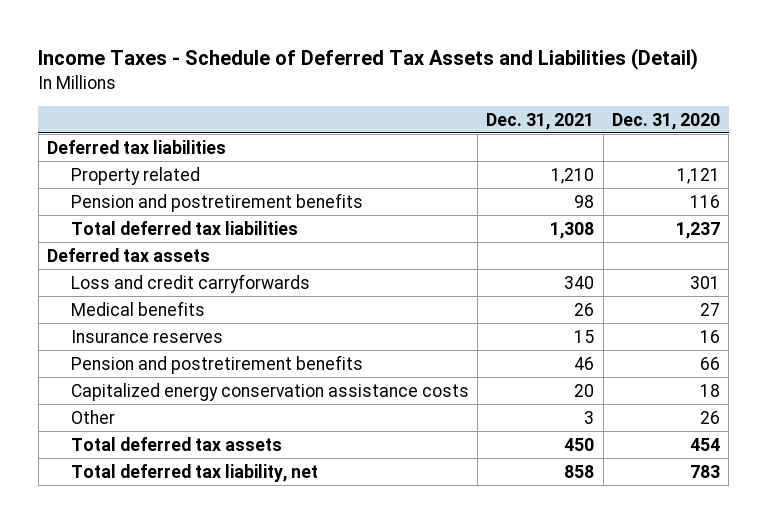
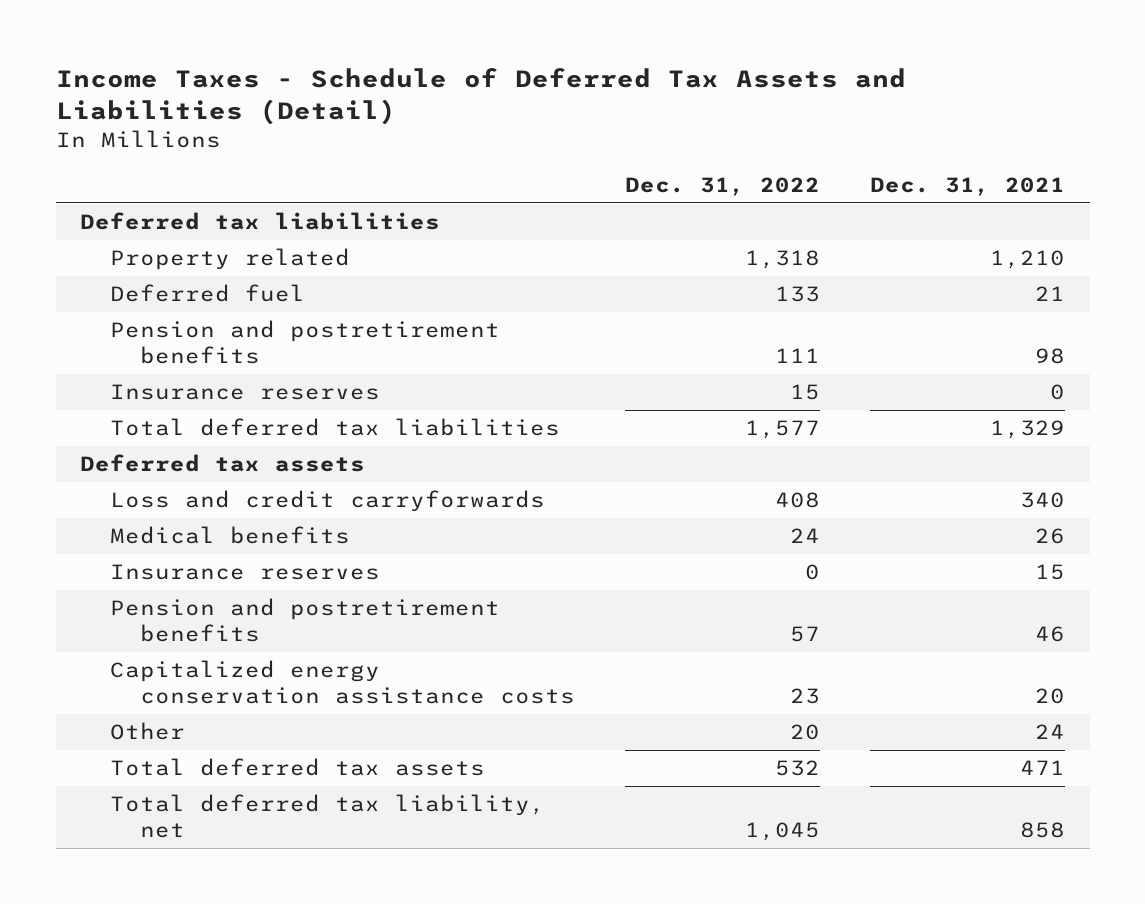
[611,112,720,130] Dec. 31, 2020 -> none
none -> [624,176,820,196] Dec. 31, 2022
none -> [110,283,306,302] Deferred fuel
none -> [110,383,381,400] Insurance reserves
[550,221,595,239] 1,308 -> [989,419,1065,439] 1,329
[584,410,595,424] 3 -> [1034,723,1065,739] 24
[564,437,595,451] 450 -> [1019,759,1065,775] 471

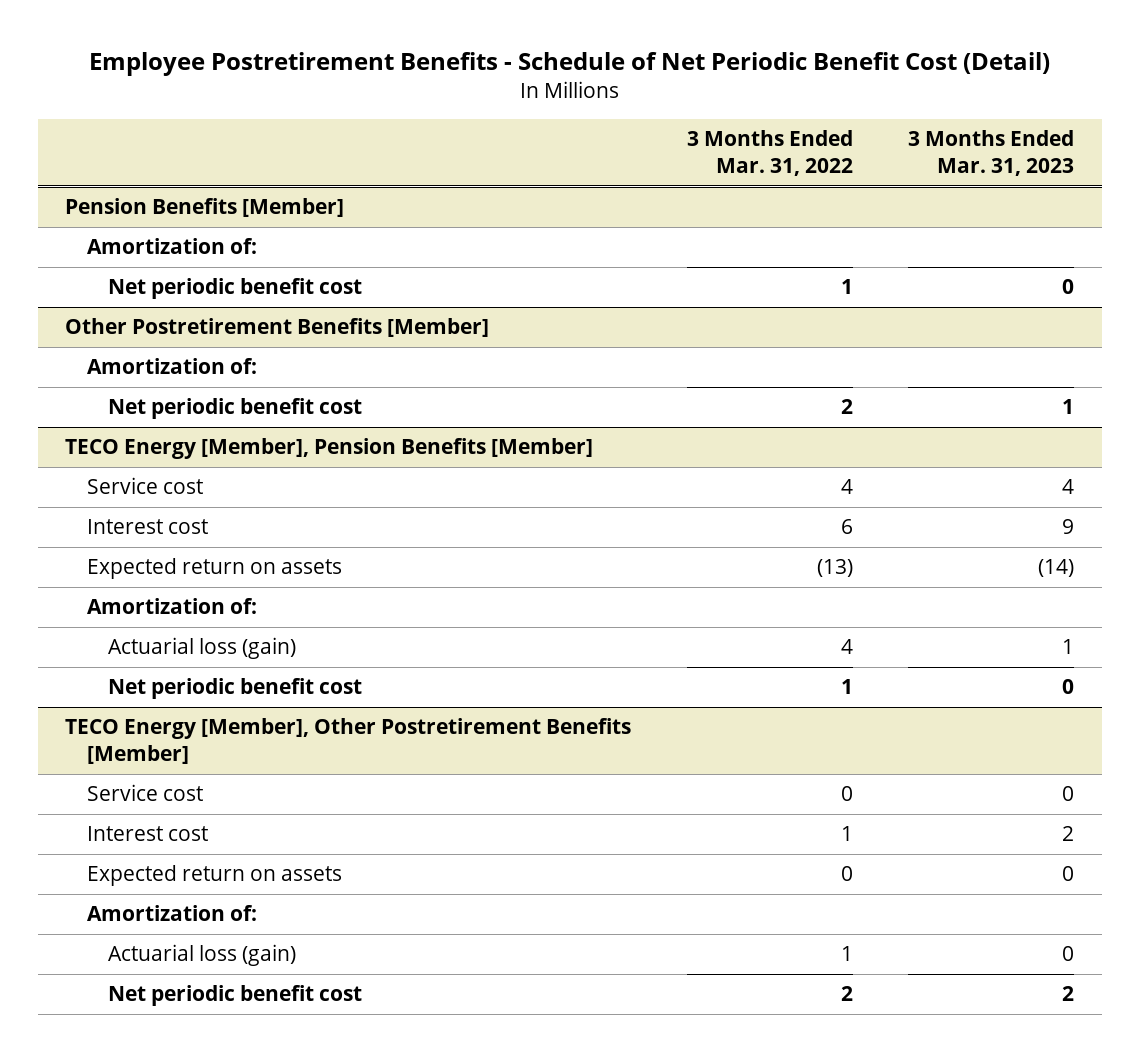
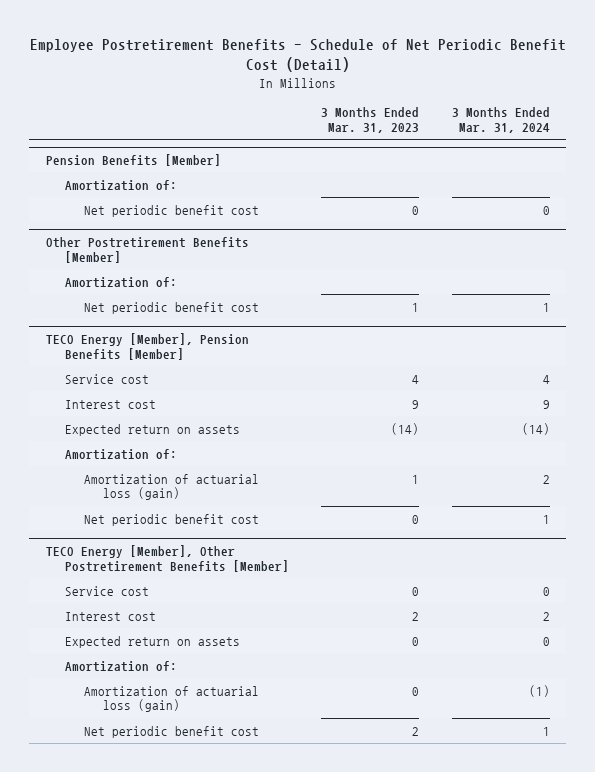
[686,130,853,177] 3 Months Ended Mar. 31, 2022 -> none
none -> [451,106,550,133] 3 Months Ended Mar. 31, 2024
[108,637,297,660] Actuarial loss (gain) -> [83,473,259,501] Amortization of actuarial loss (gain)
[108,944,297,967] Actuarial loss (gain) -> [83,685,259,713] Amortization of actuarial loss (gain)

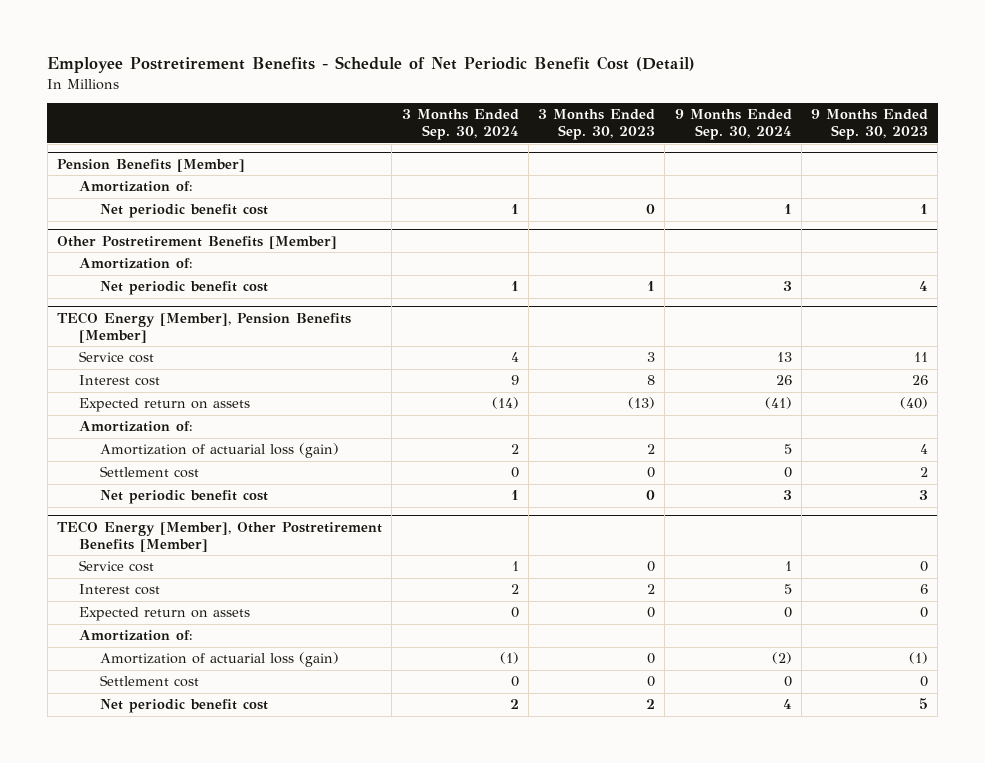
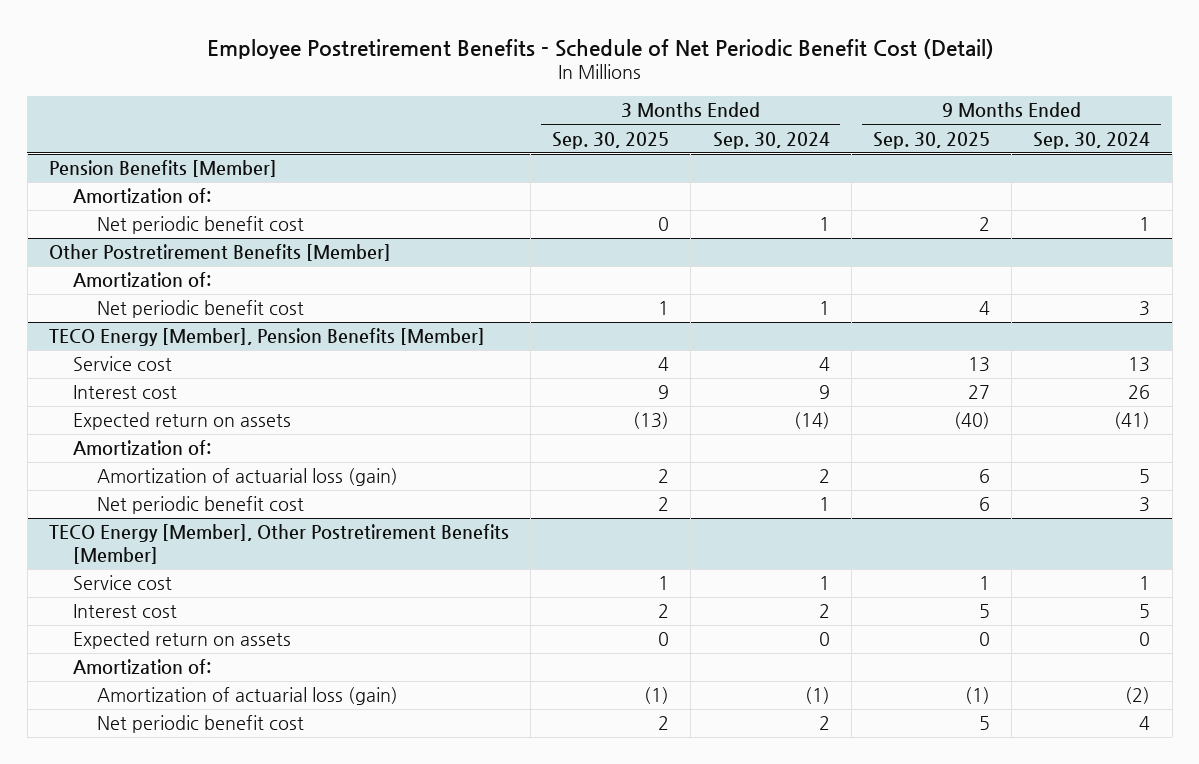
[538,109,656,141] 3 Months Ended Sep. 30, 2023 -> none
[811,109,929,141] 9 Months Ended Sep. 30, 2023 -> none
none -> [552,131,670,149] Sep. 30, 2025
none -> [873,131,991,149] Sep. 30, 2025
[100,466,200,479] Settlement cost -> none
[100,675,200,688] Settlement cost -> none

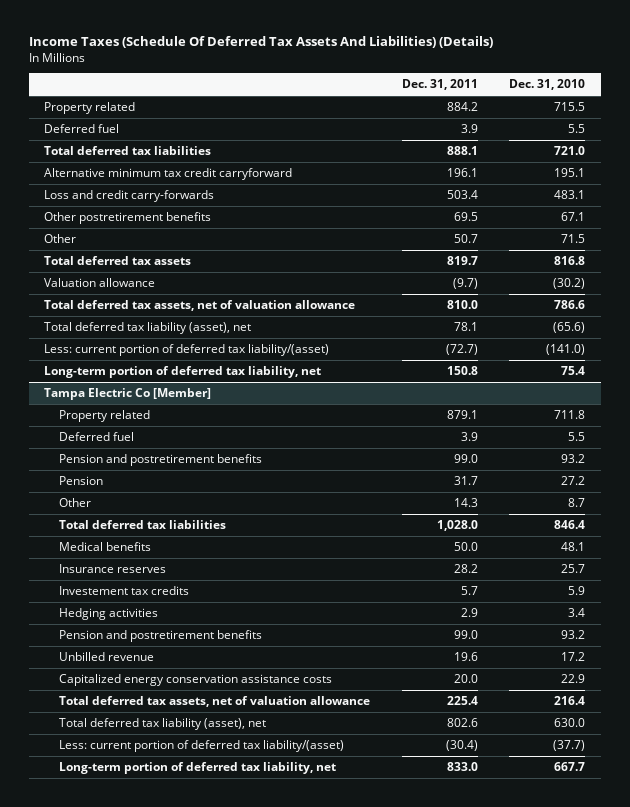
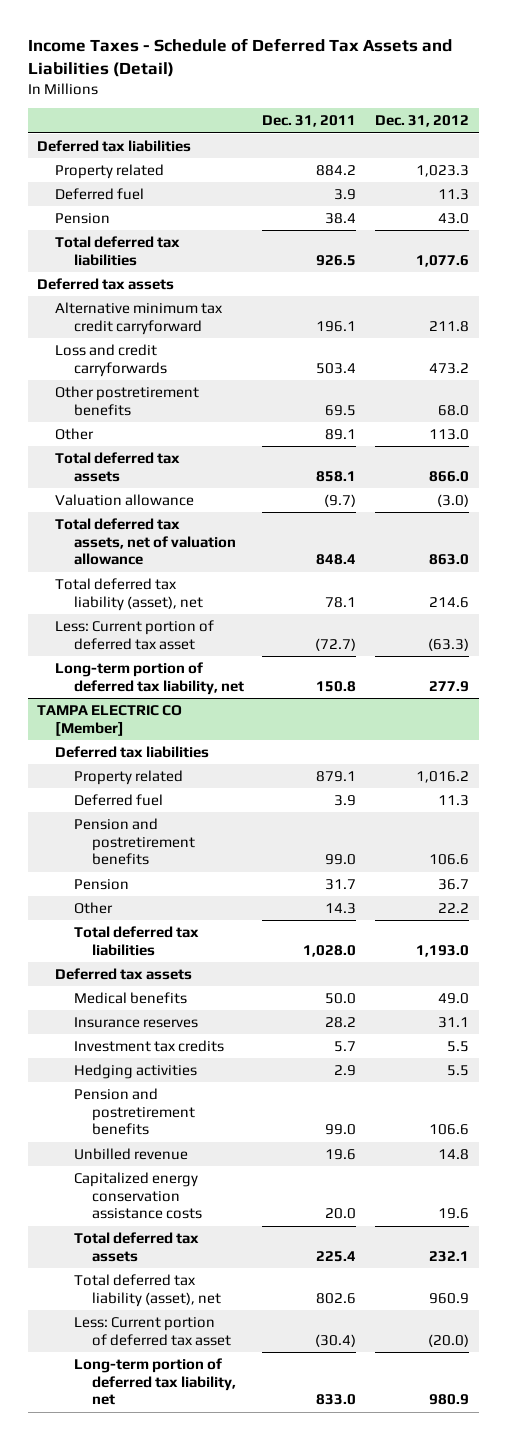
[28,36,493,49] Income Taxes (Schedule Of Deferred Tax Assets And Liabilities) (Details) -> [27,37,452,77] Income Taxes - Schedule of Deferred Tax Assets and Liabilities (Detail)
[509,79,586,91] Dec. 31, 2010 -> none
none -> [375,115,470,128] Dec. 31, 2012
none -> [37,139,192,152] Deferred tax liabilities
none -> [55,212,111,224] Pension
[446,146,478,156] 888.1 -> [316,254,357,266] 926.5
none -> [37,277,175,290] Deferred tax assets
[44,190,215,203] Loss and credit carry-forwards -> [55,343,167,377] Loss and credit carryforwards
[453,234,478,244] 50.7 -> [325,428,357,440] 89.1
[446,256,478,266] 819.7 -> [316,470,357,482] 858.1
[446,300,478,310] 810.0 -> [316,554,357,566] 848.4
[44,344,330,357] Less: current portion of deferred tax liability/(asset) -> [55,619,215,650] Less: Current portion of deferred tax asset
[44,388,212,401] Tampa Electric Co [Member] -> [37,704,183,736] TAMPA ELECTRIC CO [Member]
none -> [55,745,210,758] Deferred tax liabilities
none -> [55,967,193,980] Deferred tax assets
[59,586,190,596] Investement tax credits -> [73,1039,224,1052] Investment tax credits
[59,696,371,708] Total deferred tax assets, net of valuation allowance -> [73,1231,199,1262] Total deferred tax assets
[59,740,345,753] Less: current portion of deferred tax liability/(asset) -> [73,1316,231,1346] Less: Current portion of deferred tax asset

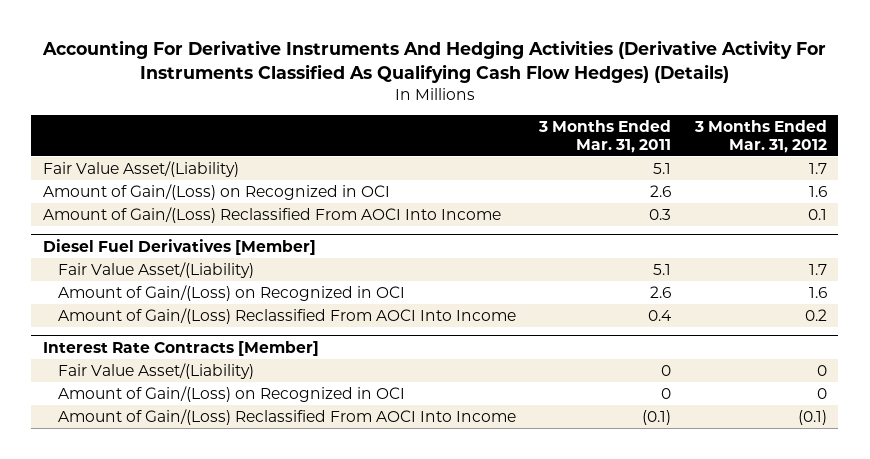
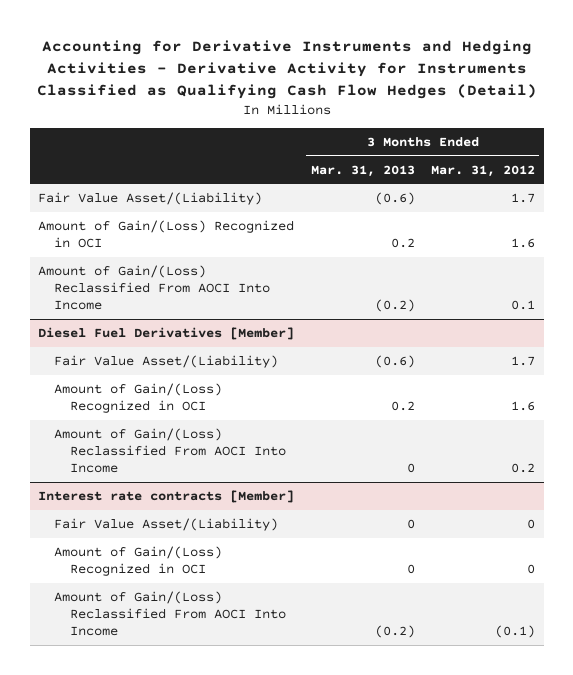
[41,39,826,83] Accounting For Derivative Instruments And Hedging Activities (Derivative Activity For Instruments Classified As Qualifying Cash Flow Hedges) (Details) -> [36,40,537,99] Accounting for Derivative Instruments and Hedging Activities - Derivative Activity for Instruments Classified as Qualifying Cash Flow Hedges (Detail)
[538,119,672,153] 3 Months Ended Mar. 31, 2011 -> none
none -> [310,164,415,177] Mar. 31, 2013
[42,184,390,201] Amount of Gain/(Loss) on Recognized in OCI -> [37,220,294,248] Amount of Gain/(Loss) Recognized in OCI
[57,285,405,302] Amount of Gain/(Loss) on Recognized in OCI -> [54,383,223,413] Amount of Gain/(Loss) Recognized in OCI
[42,340,319,356] Interest Rate Contracts [Member] -> [37,490,294,504] Interest rate contracts [Member]
[57,386,405,403] Amount of Gain/(Loss) on Recognized in OCI -> [54,546,223,576] Amount of Gain/(Loss) Recognized in OCI

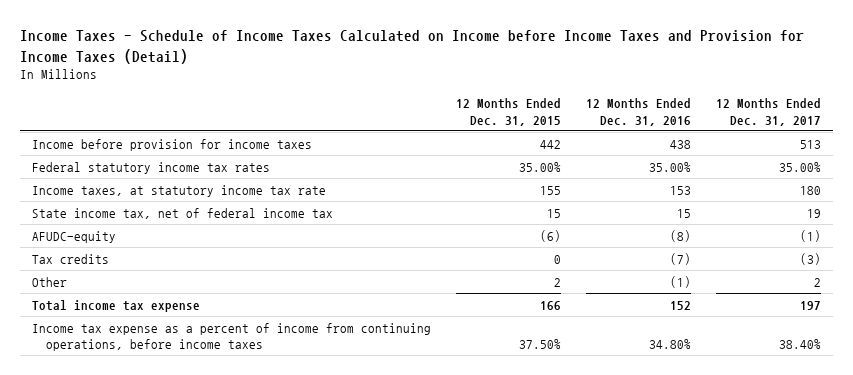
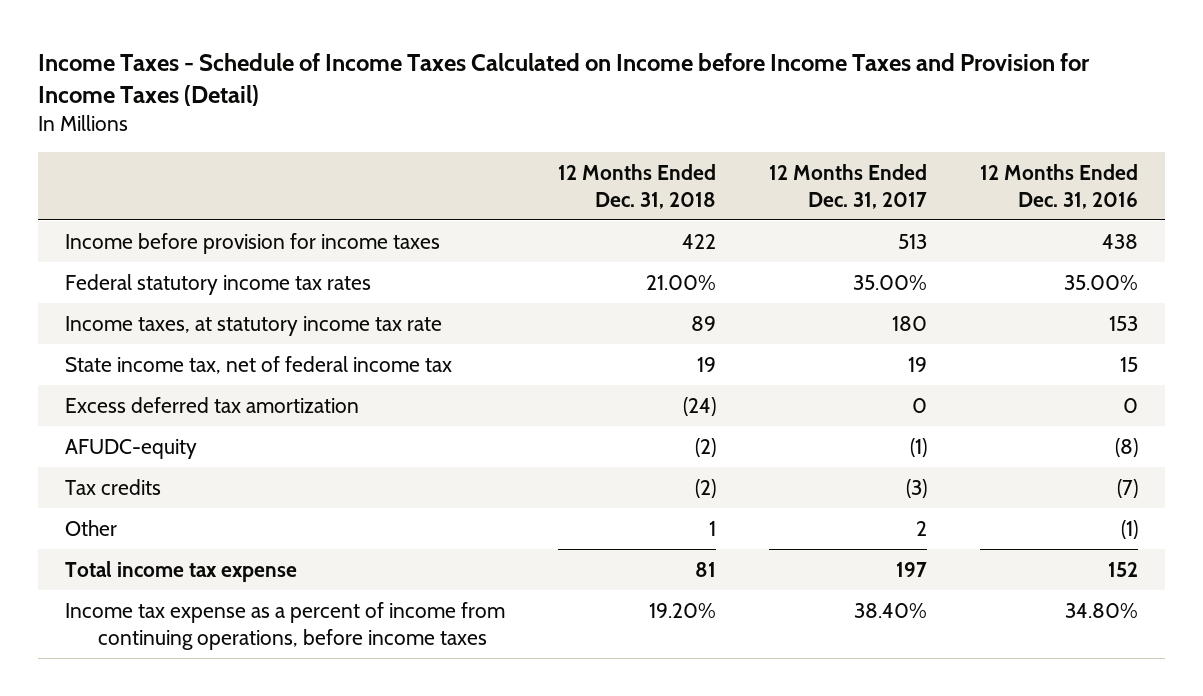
[456,98,562,126] 12 Months Ended Dec. 31, 2015 -> none
none -> [558,163,717,209] 12 Months Ended Dec. 31, 2018
none -> [64,396,359,413] Excess deferred tax amortization

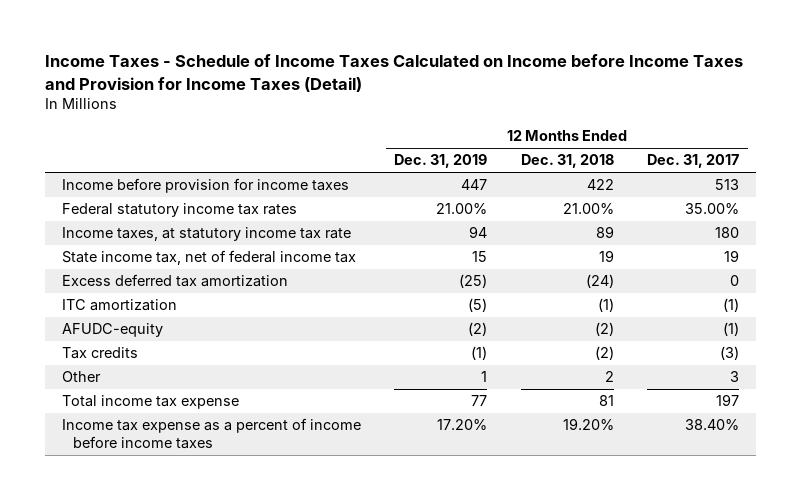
[980,163,1139,209] 12 Months Ended Dec. 31, 2016 -> none
none -> [394,154,488,169] Dec. 31, 2019
none -> [61,299,177,312] ITC amortization
[709,520,717,536] 1 -> [604,371,614,383] 2
[916,520,928,536] 2 -> [730,371,740,383] 3
[64,601,505,650] Income tax expense as a percent of income from continuing operations, before income taxes -> [61,418,361,449] Income tax expense as a percent of income before income taxes

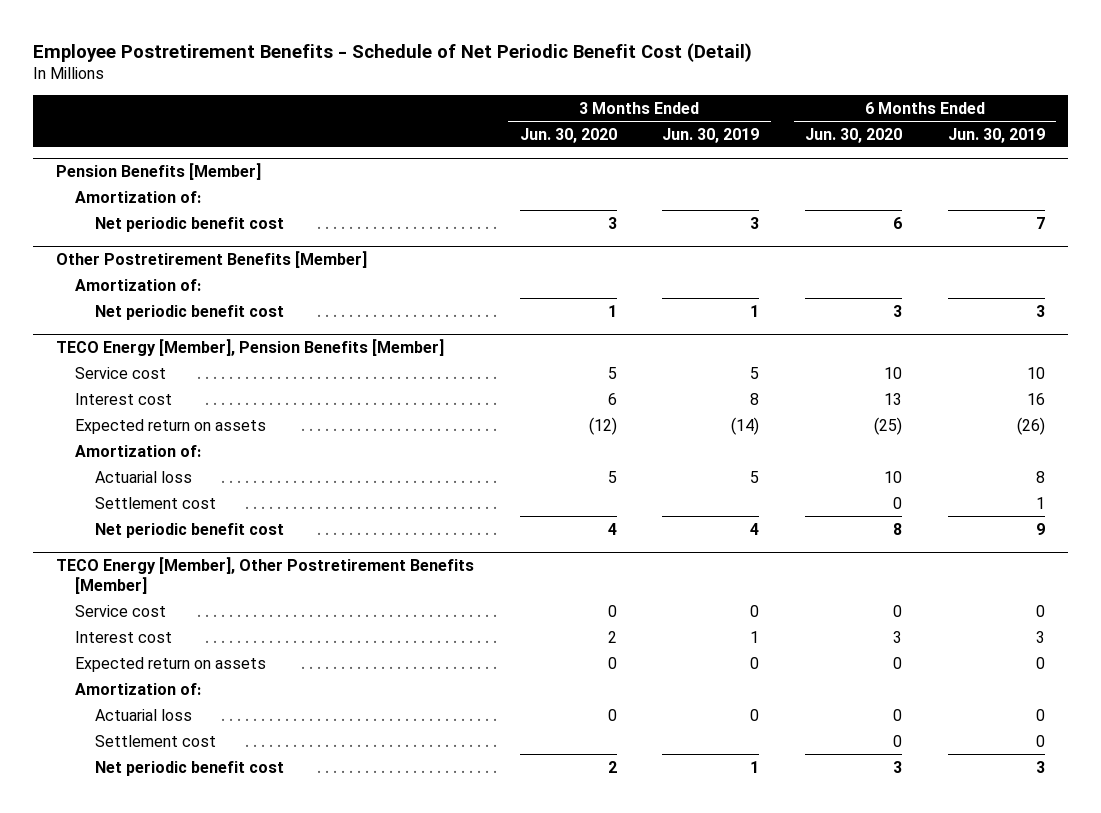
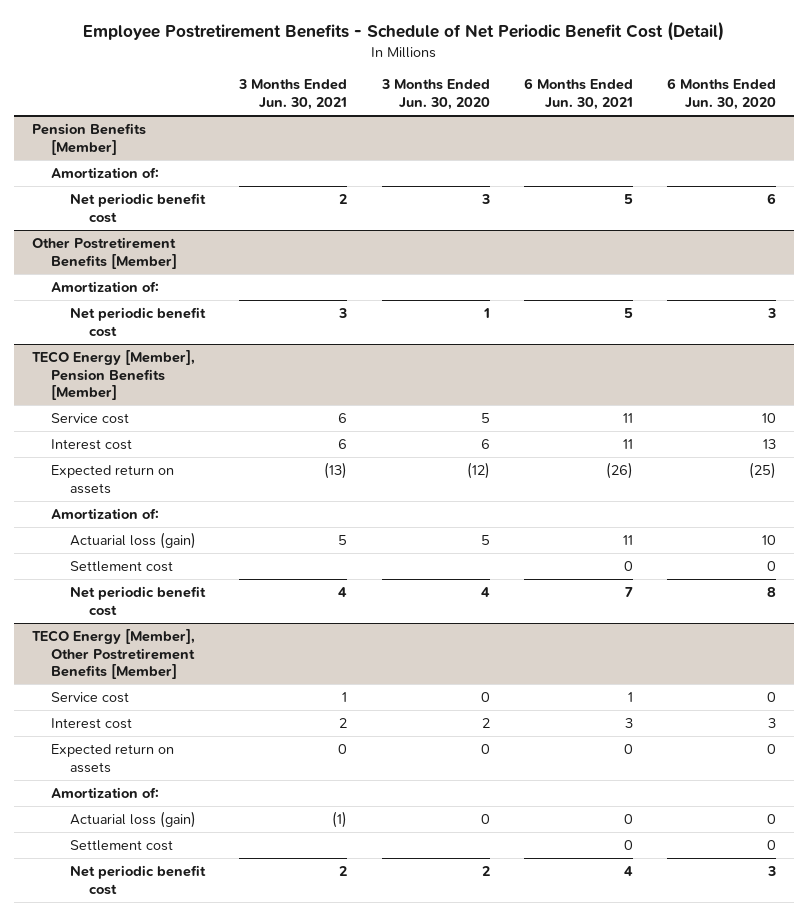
[662,127,760,143] Jun. 30, 2019 -> none
[947,127,1045,143] Jun. 30, 2019 -> none
none -> [238,79,348,111] 3 Months Ended Jun. 30, 2021
none -> [524,78,634,111] 6 Months Ended Jun. 30, 2021
[95,470,193,483] Actuarial loss -> [70,531,197,549] Actuarial loss (gain)
[95,708,193,721] Actuarial loss -> [70,810,197,828] Actuarial loss (gain)

